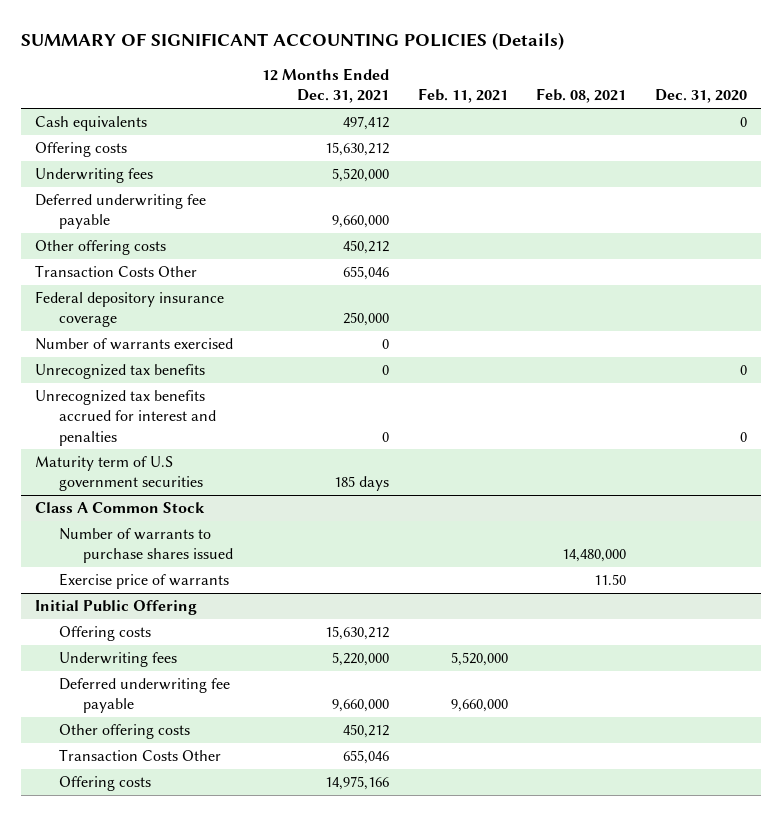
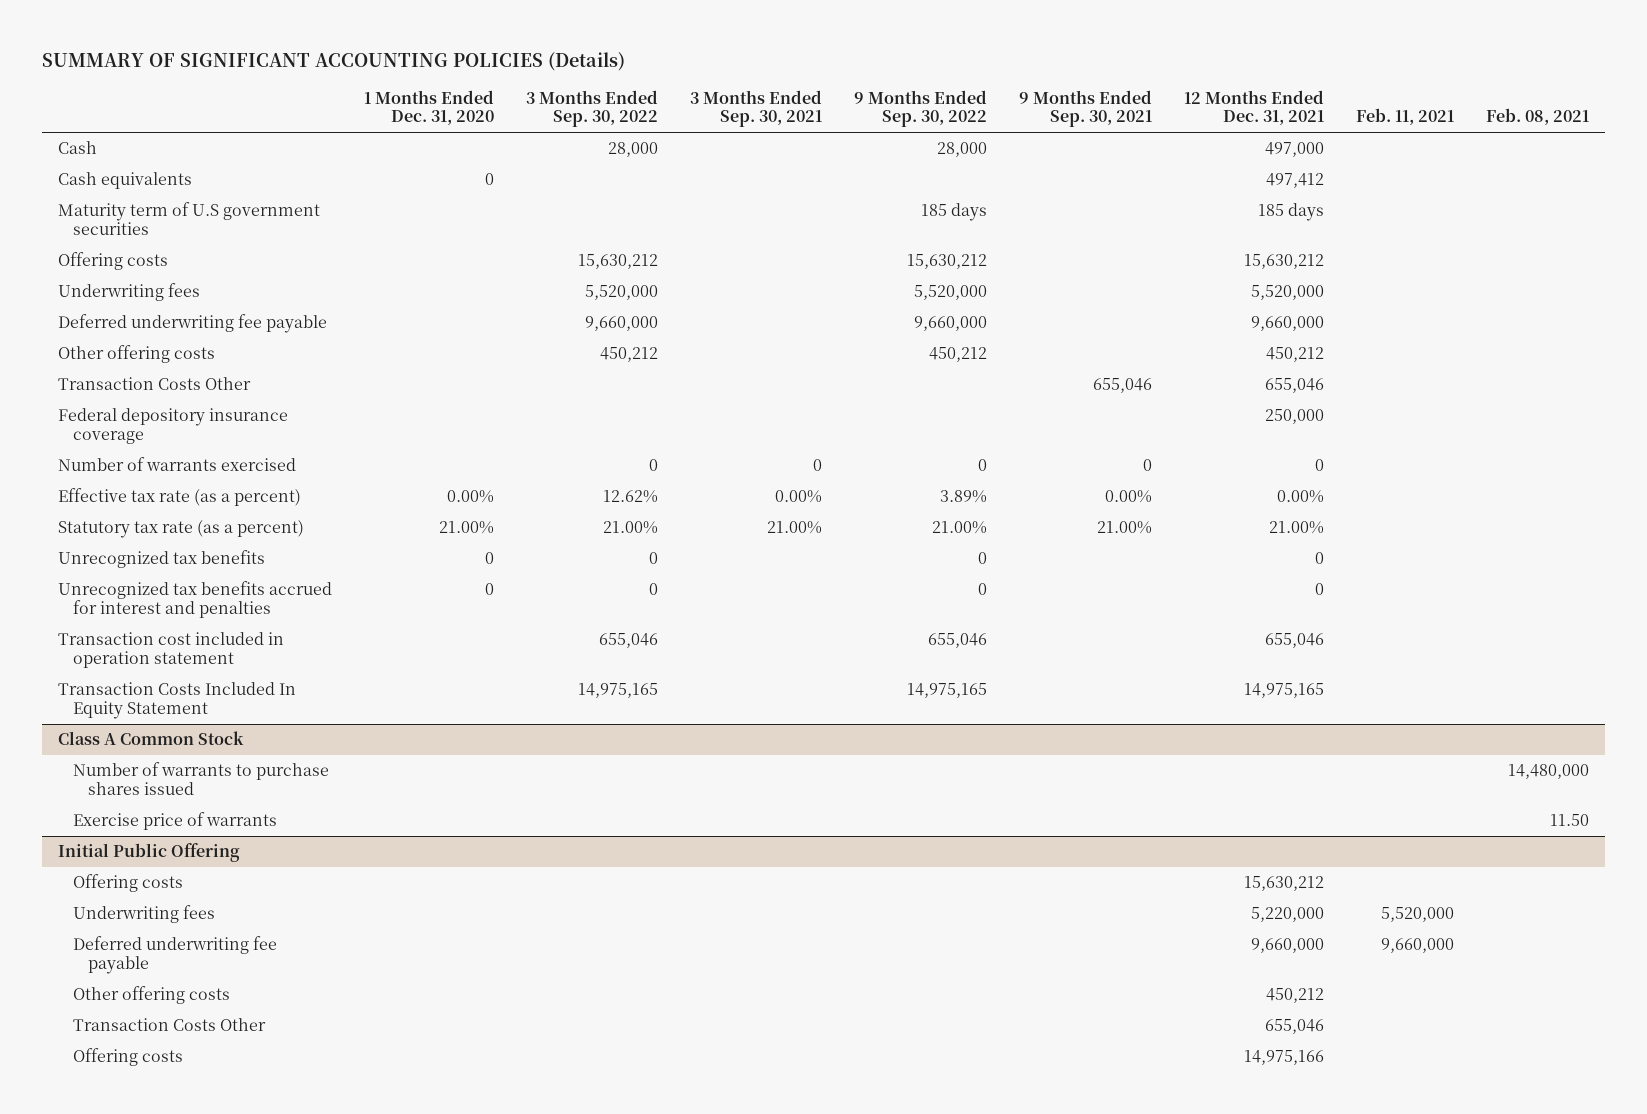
[654,89,747,104] Dec. 31, 2020 -> none
none -> [364,89,495,126] 1 Months Ended Dec. 31, 2020
none -> [526,89,659,128] 3 Months Ended Sep. 30, 2022
none -> [690,89,823,128] 3 Months Ended Sep. 30, 2021
none -> [854,89,988,128] 9 Months Ended Sep. 30, 2022
none -> [1019,89,1153,128] 9 Months Ended Sep. 30, 2021
none -> [58,141,98,155] Cash
[35,456,204,492] Maturity term of U.S government securities -> [58,202,321,235] Maturity term of U.S government securities
none -> [58,488,302,507] Effective tax rate (as a percent)
none -> [58,520,305,539] Statutory tax rate (as a percent)
none -> [58,632,285,668] Transaction cost included in operation statement
none -> [58,682,297,719] Transaction Costs Included In Equity Statement

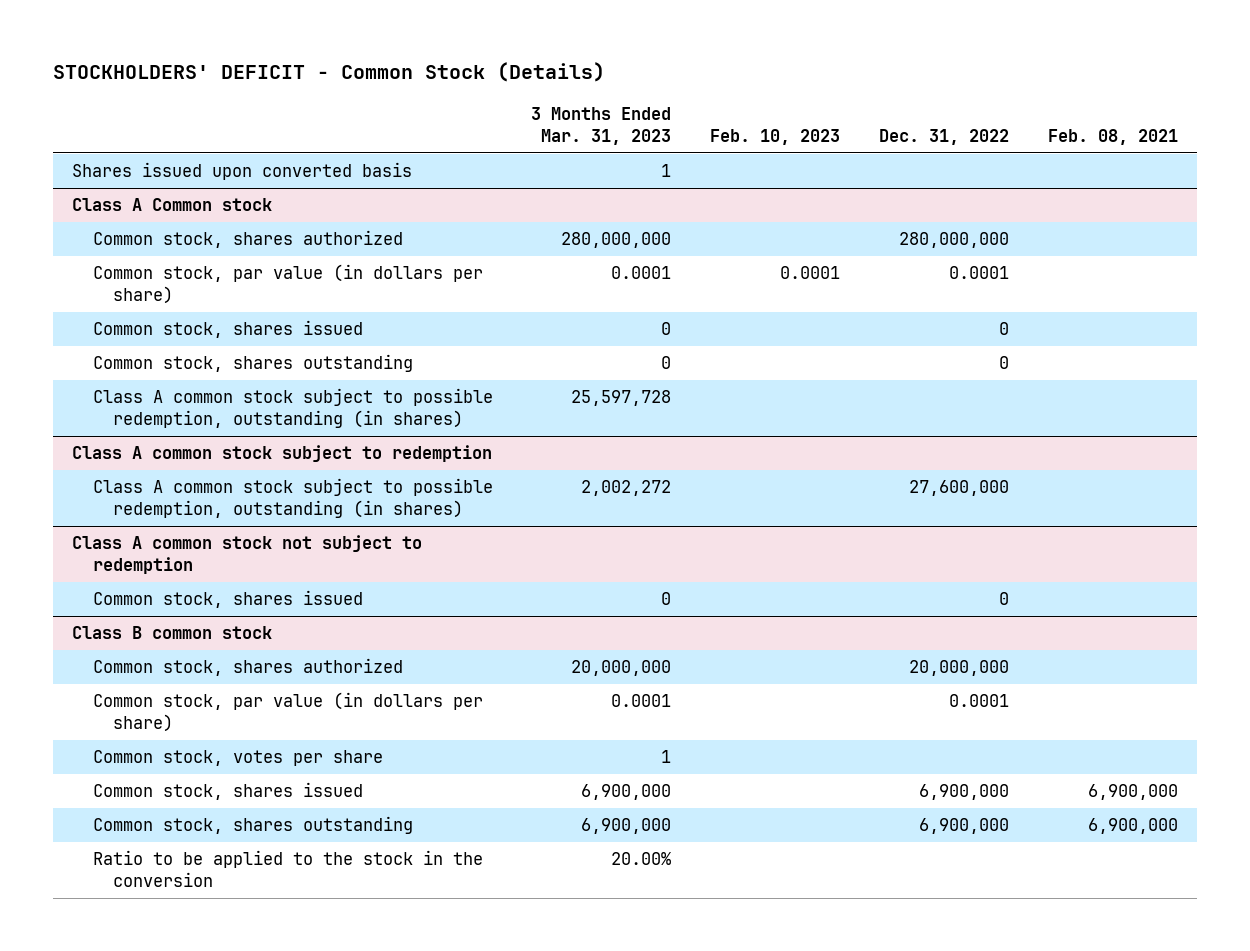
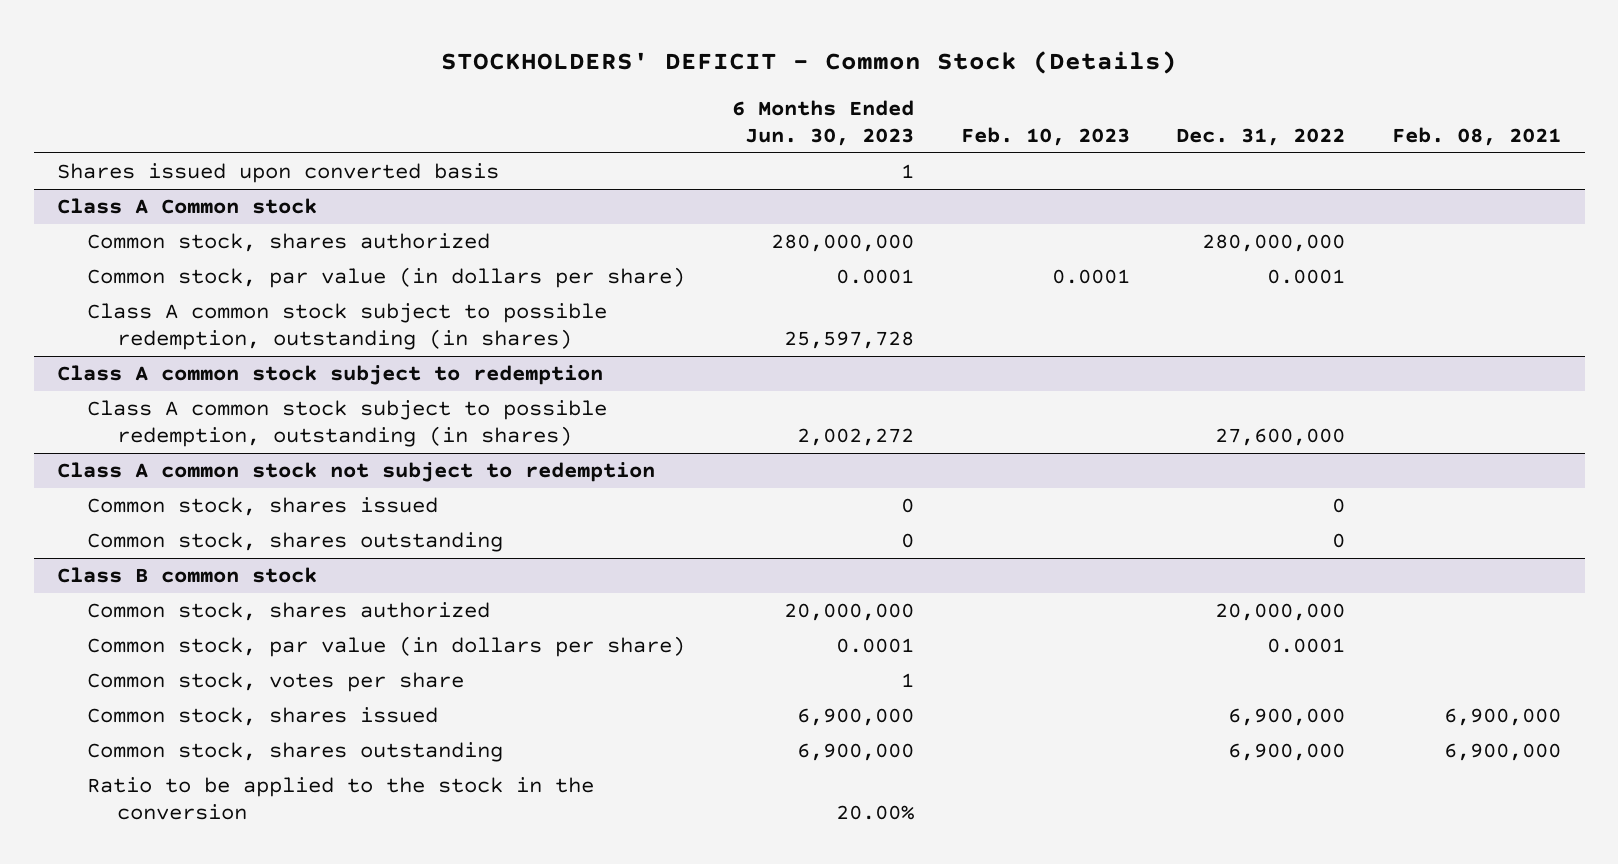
[531,106,672,145] 3 Months Ended Mar. 31, 2023 -> none
none -> [731,100,914,147] 6 Months Ended Jun. 30, 2023
[92,320,363,339] Common stock, shares issued -> none
[92,354,413,373] Common stock, shares outstanding -> none
none -> [86,531,503,552] Common stock, shares outstanding

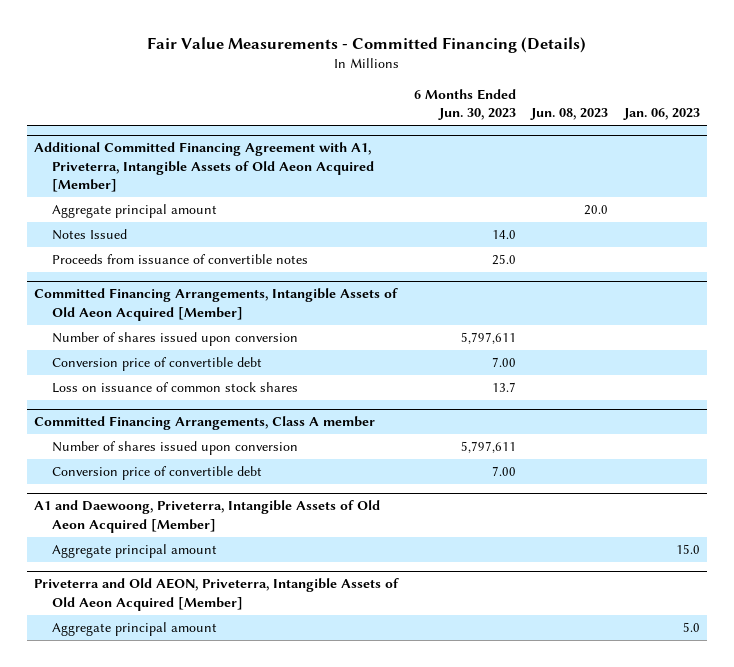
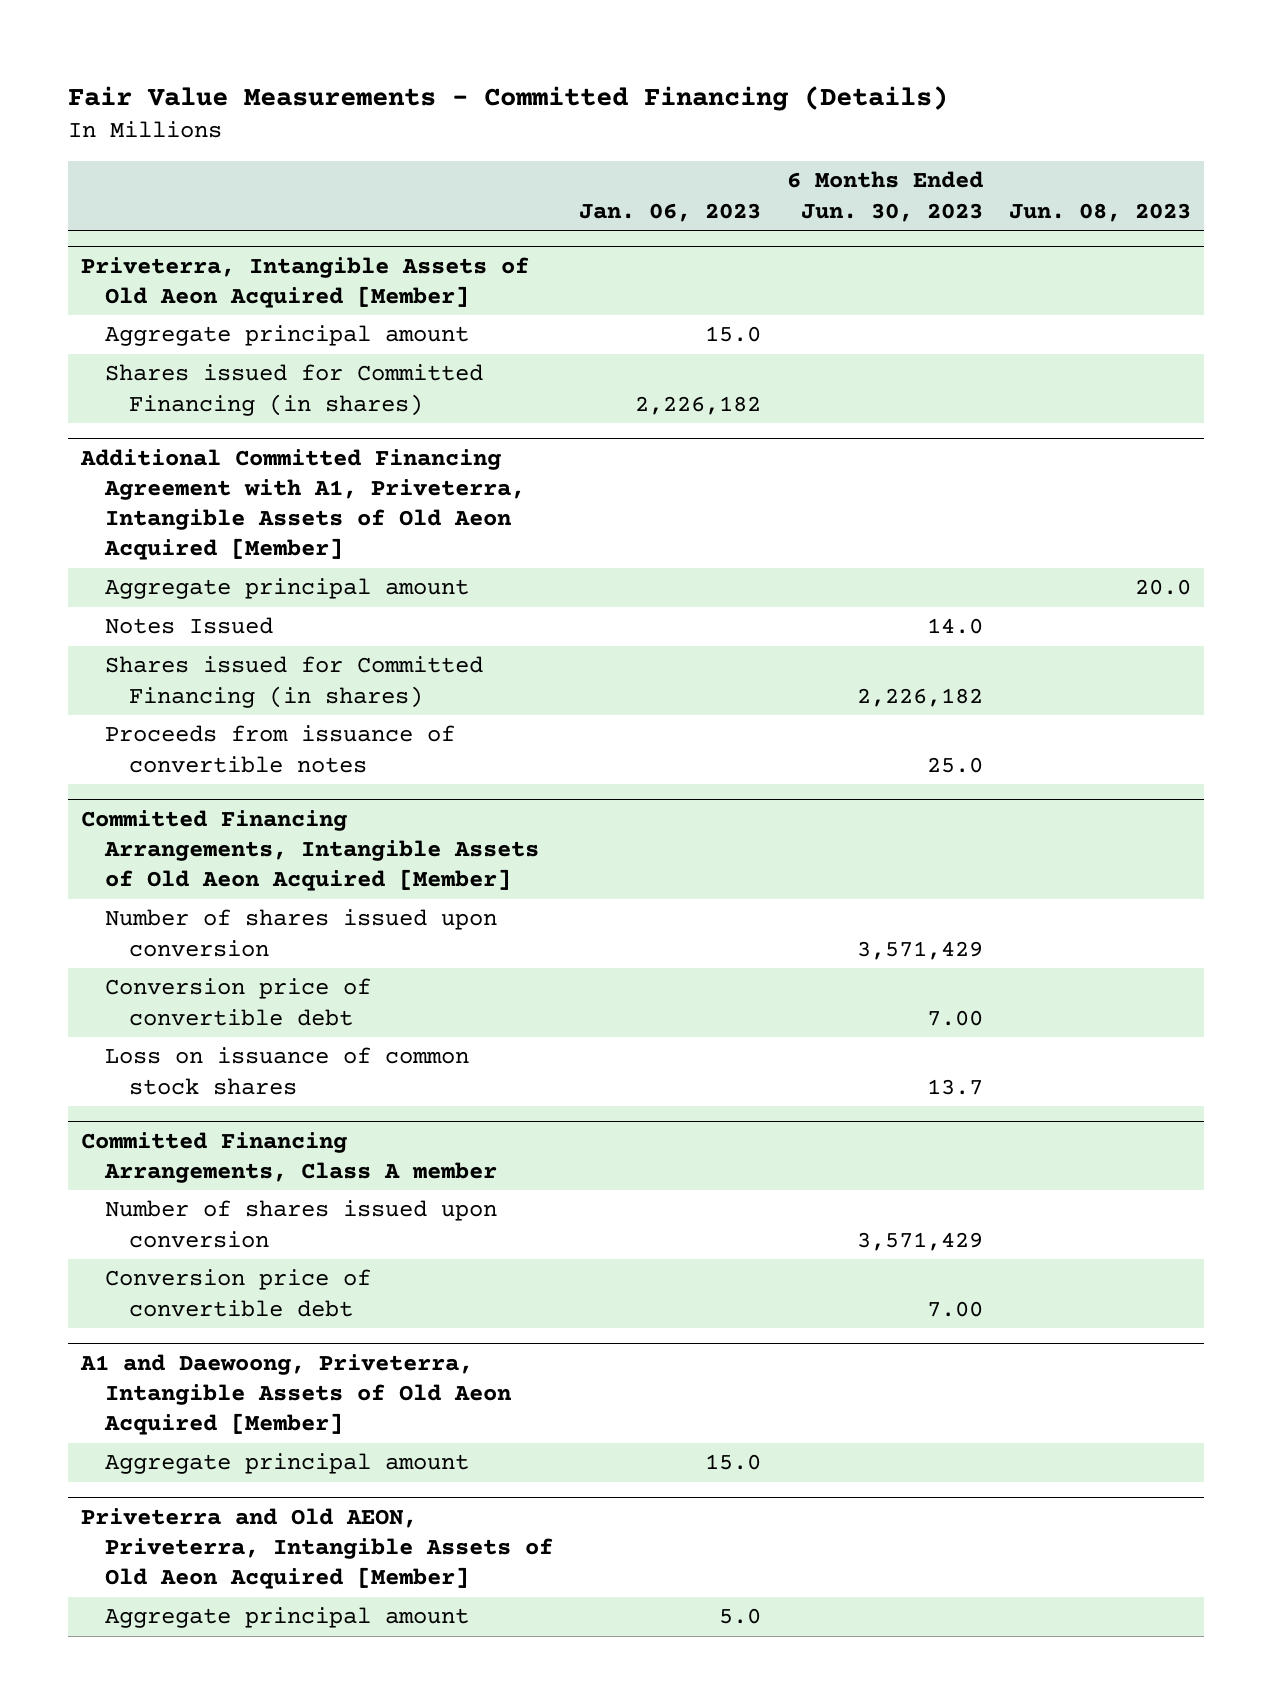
none -> [80,256,529,308] Priveterra, Intangible Assets of Old Aeon Acquired [Member]
none -> [105,325,470,347] Aggregate principal amount
none -> [105,364,484,416] Shares issued for Committed Financing (in shares)
none -> [105,656,484,708] Shares issued for Committed Financing (in shares)
[460,332,516,345] 5,797,611 -> [856,940,983,960] 3,571,429
[460,441,516,454] 5,797,611 -> [856,1231,983,1251] 3,571,429

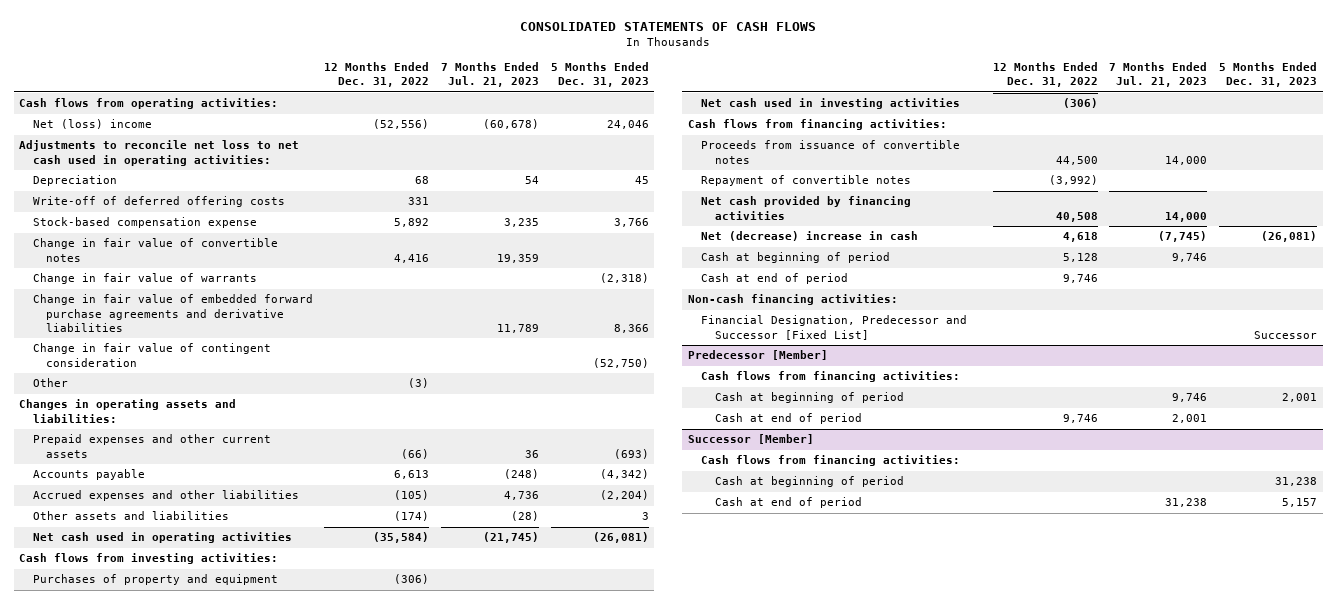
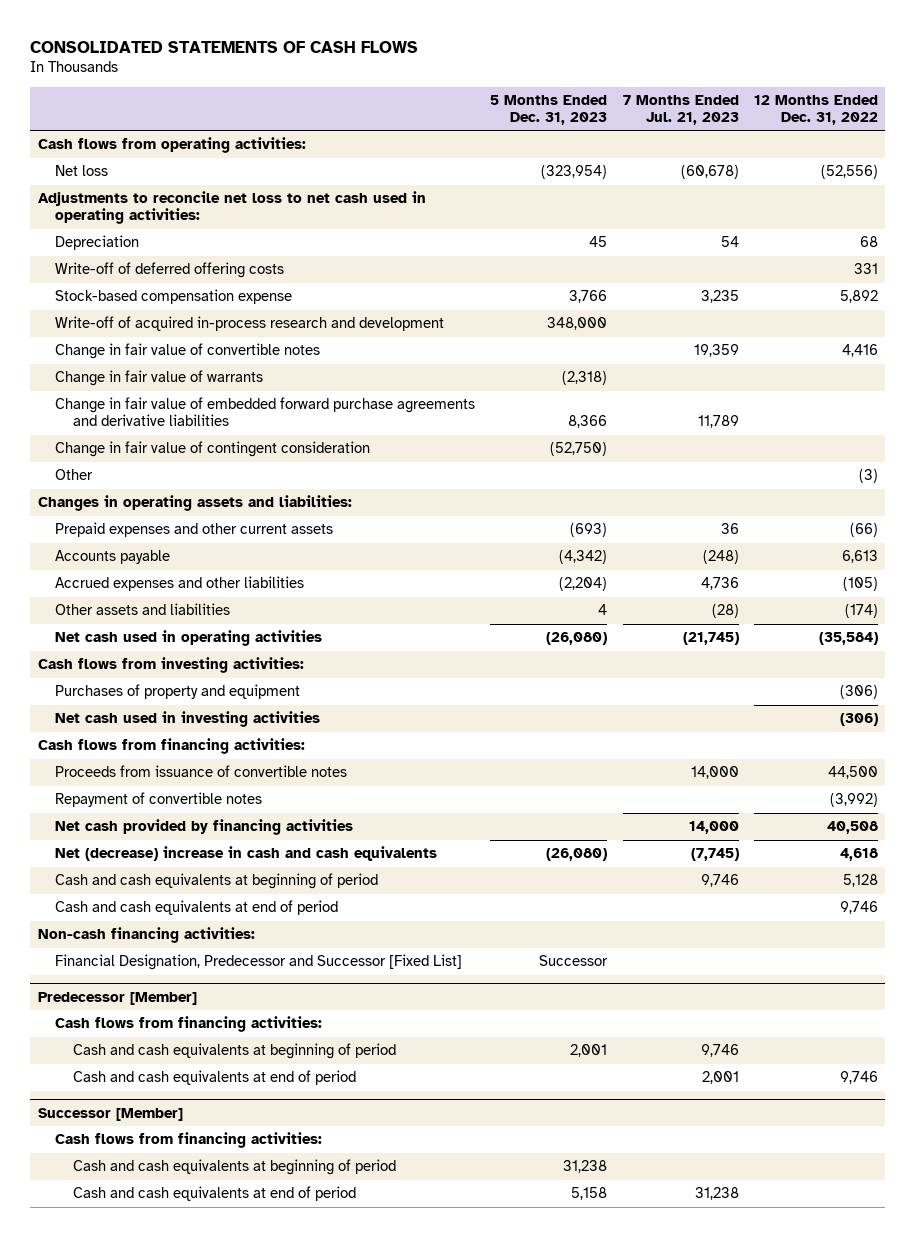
[32,119,152,130] Net (loss) income -> [55,165,109,177] Net loss
[606,120,649,130] 24,046 -> [541,165,608,180] (323,954)
none -> [55,316,445,332] Write-off of acquired in-process research and development
[641,512,649,521] 3 -> [598,604,608,616] 4
[592,532,649,544] (26,081) -> [546,632,608,646] (26,080)
[701,231,919,242] Net (decrease) increase in cash -> [55,846,438,862] Net (decrease) increase in cash and cash equivalents
[1261,231,1318,243] (26,081) -> [546,848,608,862] (26,080)
[701,252,891,264] Cash at beginning of period -> [55,873,379,890] Cash and cash equivalents at beginning of period
[701,273,849,285] Cash at end of period -> [55,900,339,916] Cash and cash equivalents at end of period
[714,392,904,404] Cash at beginning of period -> [72,1043,396,1060] Cash and cash equivalents at beginning of period
[714,413,862,425] Cash at end of period -> [72,1070,356,1086] Cash and cash equivalents at end of period
[714,476,904,488] Cash at beginning of period -> [72,1159,396,1176] Cash and cash equivalents at beginning of period
[714,497,862,509] Cash at end of period -> [72,1186,356,1202] Cash and cash equivalents at end of period
[1282,498,1318,508] 5,157 -> [571,1187,608,1201] 5,158

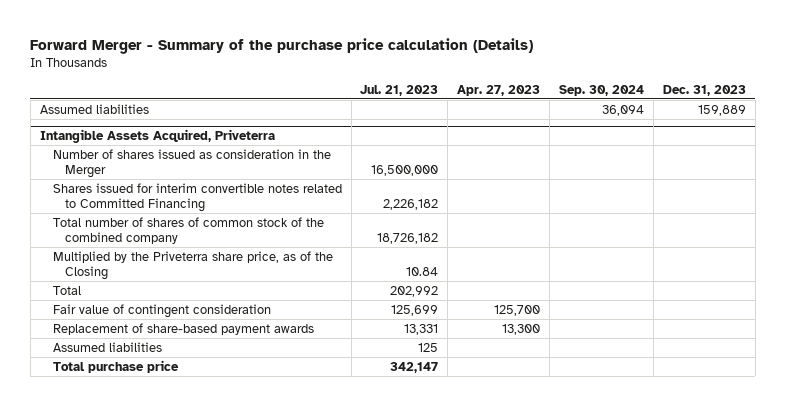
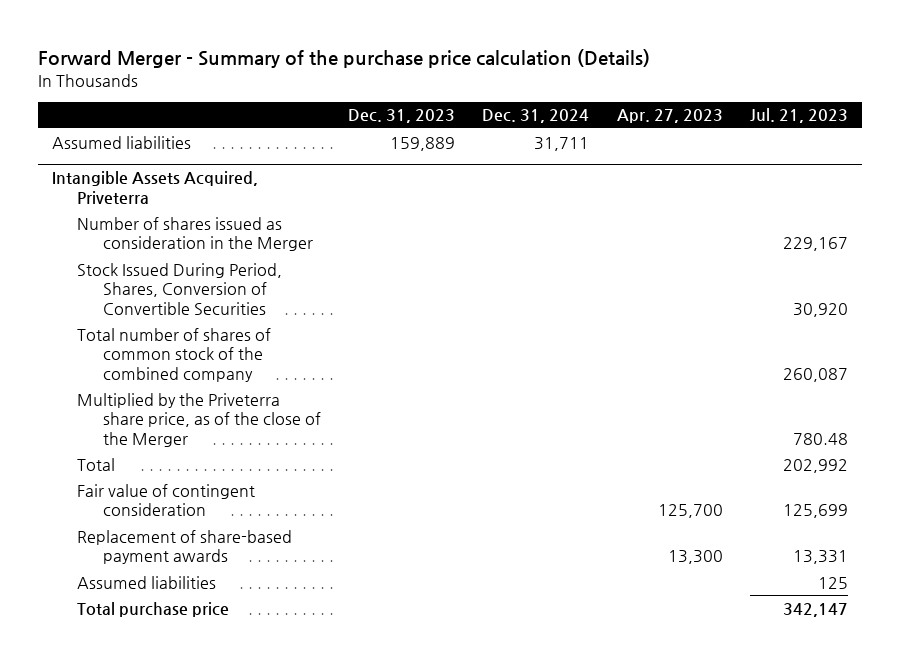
[558,84,644,96] Sep. 30, 2024 -> none
none -> [482,109,590,124] Dec. 31, 2024
[52,182,342,212] Shares issued for interim convertible notes related to Committed Financing -> none
[371,164,439,176] 16,500,000 -> [782,237,848,252] 229,167
none -> [77,262,283,316] Stock Issued During Period, Shares, Conversion of Convertible Securities
[377,232,439,244] 18,726,182 -> [782,368,848,383] 260,087
[52,250,333,280] Multiplied by the Priveterra share price, as of the Closing -> [77,392,321,448] Multiplied by the Priveterra share price, as of the close of the Merger
[406,266,439,276] 10.84 -> [792,433,848,446] 780.48

